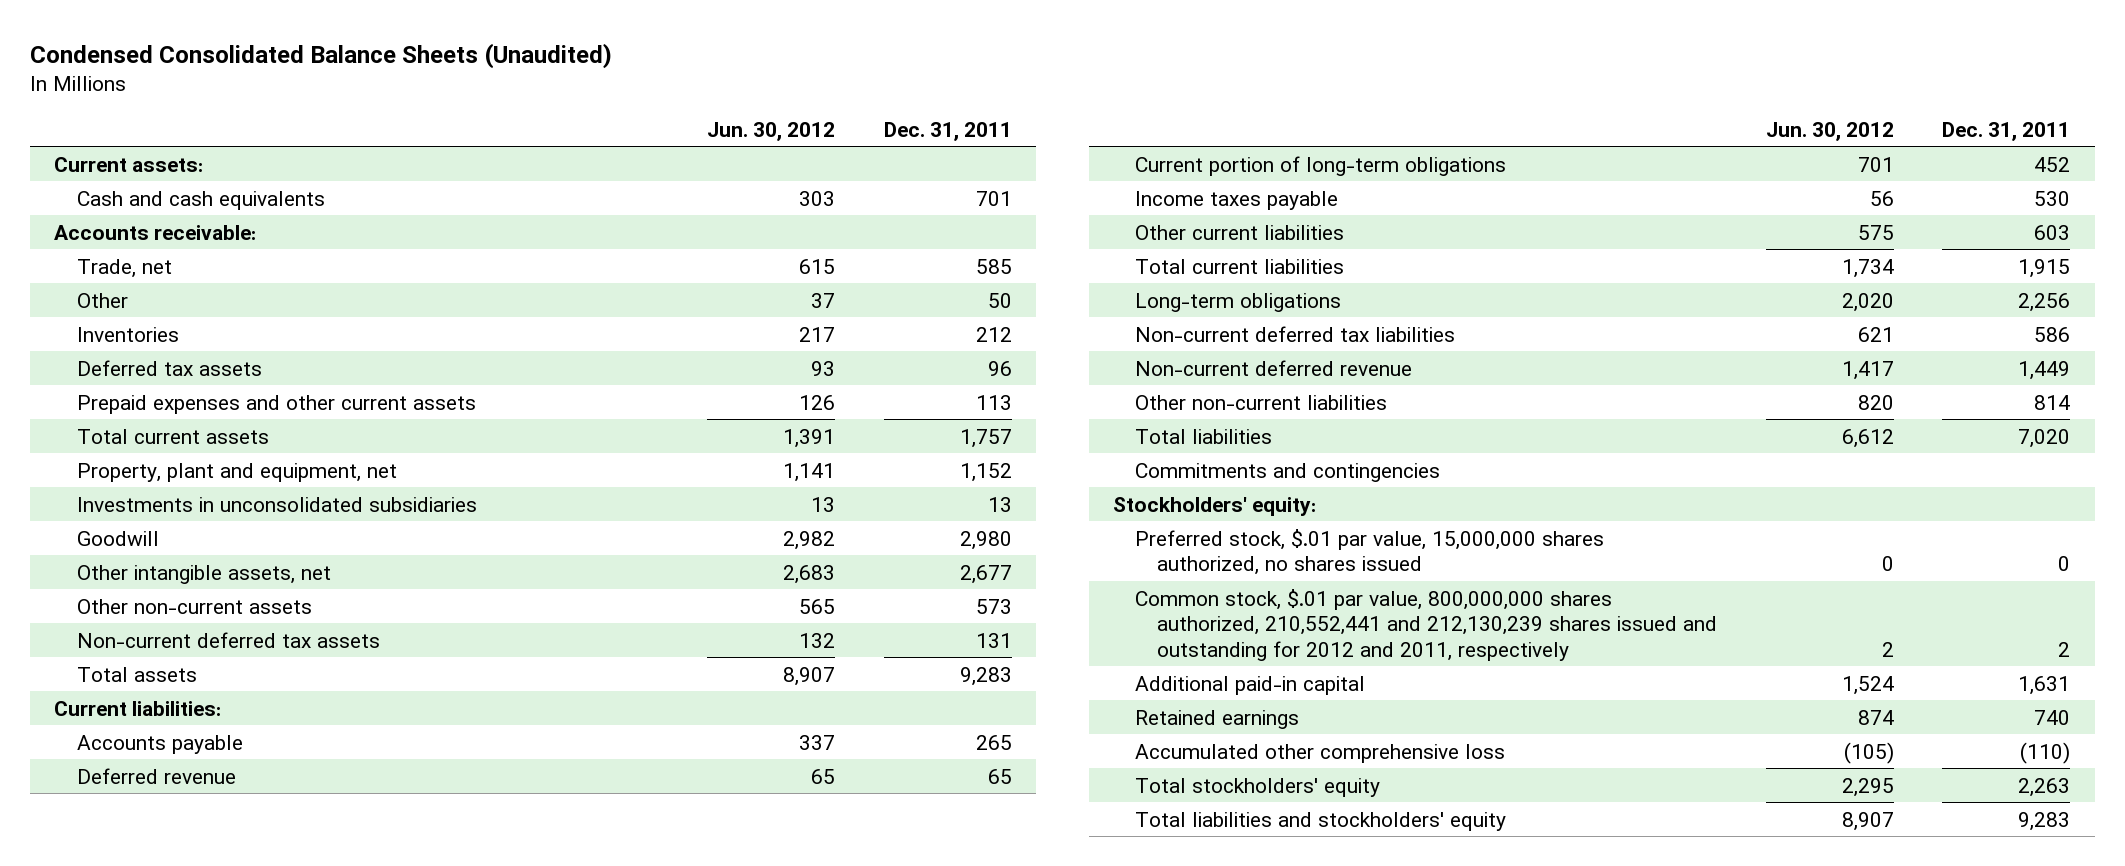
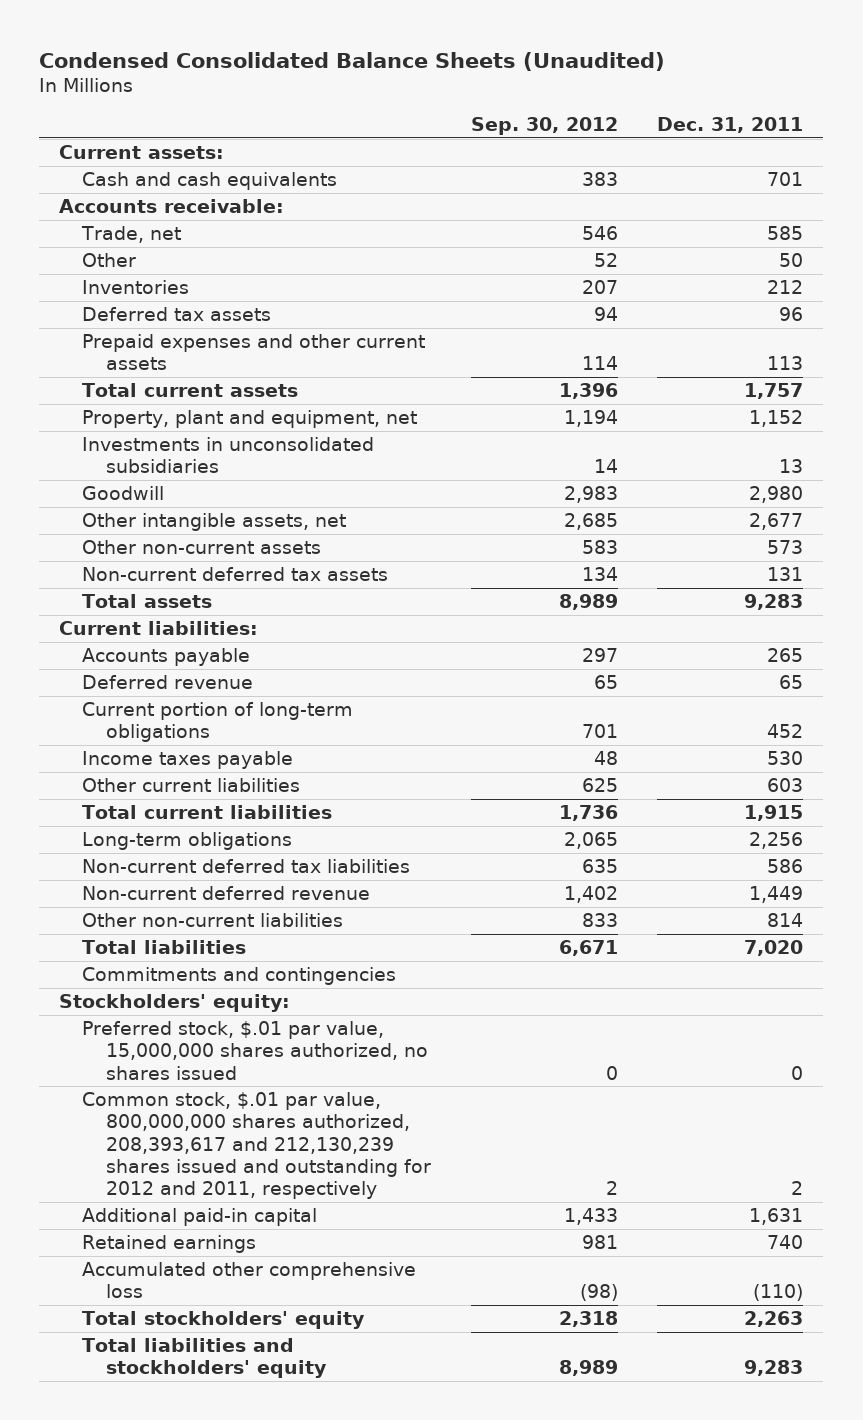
[707,121,836,141] Jun. 30, 2012 -> none
none -> [470,116,618,135] Sep. 30, 2012
[1135,588,1718,661] Common stock, $.01 par value, 800,000,000 shares authorized, 210,552,441 and 212,130,239 shares issued and outstanding for 2012 and 2011, respectively -> [82,1092,431,1200] Common stock, $.01 par value, 800,000,000 shares authorized, 208,393,617 and 212,130,239 shares issued and outstanding for 2012 and 2011, respectively

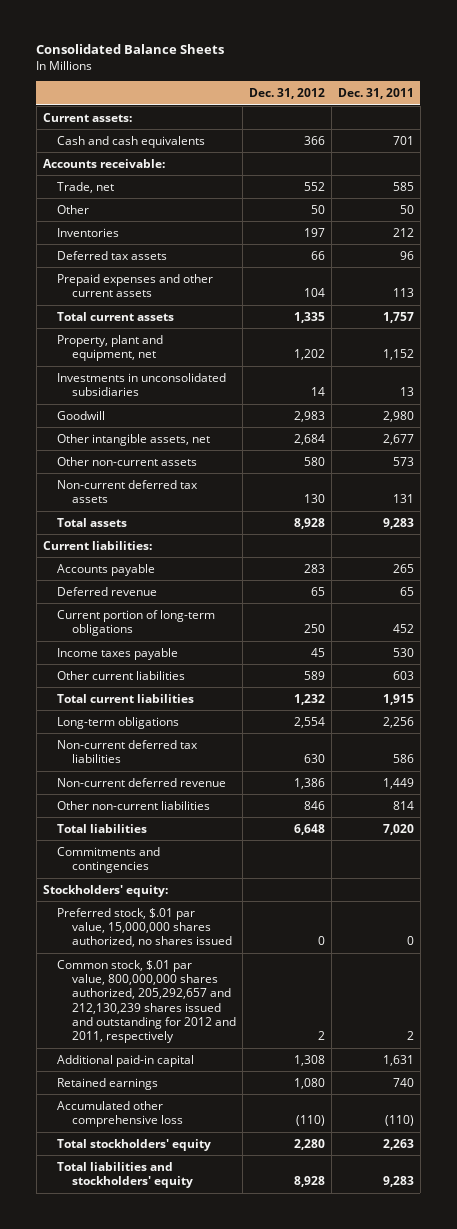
[39,51,666,71] Condensed Consolidated Balance Sheets (Unaudited) -> [36,44,225,55] Consolidated Balance Sheets
[470,116,618,135] Sep. 30, 2012 -> none
none -> [248,87,325,99] Dec. 31, 2012
[82,1092,431,1200] Common stock, $.01 par value, 800,000,000 shares authorized, 208,393,617 and 212,130,239 shares issued and outstanding for 2012 and 2011, respectively -> [57,959,236,1044] Common stock, $.01 par value, 800,000,000 shares authorized, 205,292,657 and 212,130,239 shares issued and outstanding for 2012 and 2011, respectively

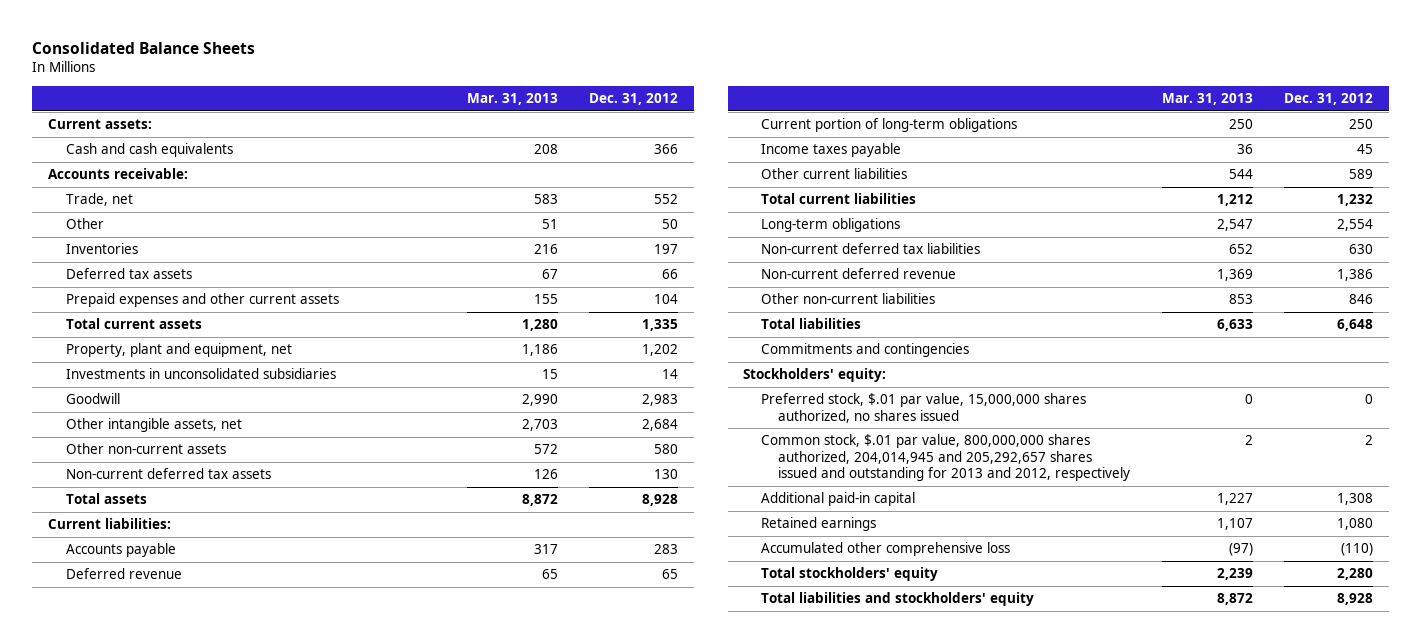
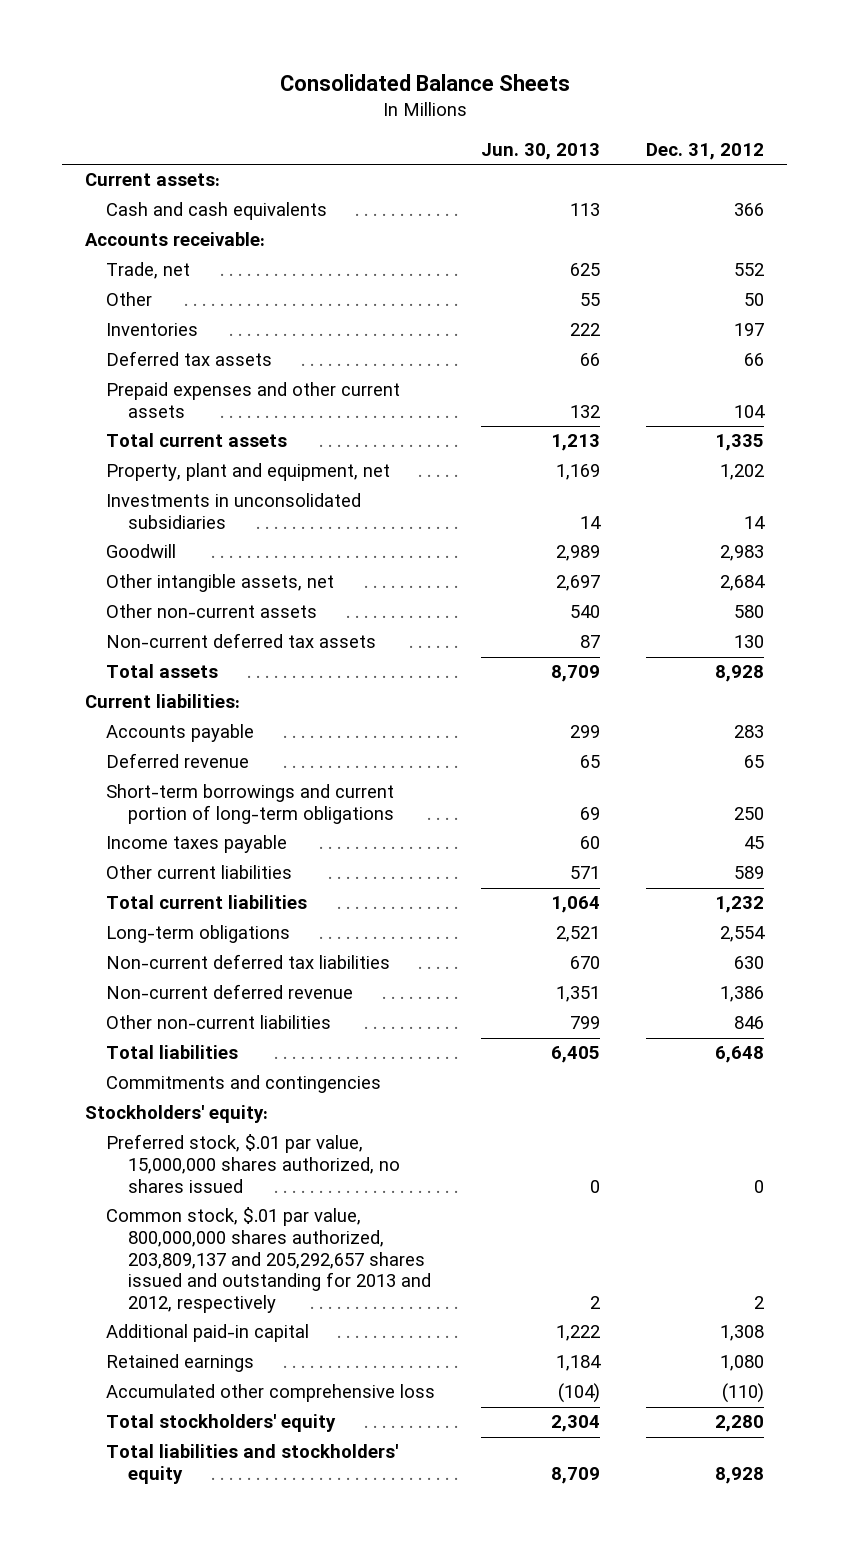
[466,93,558,106] Mar. 31, 2013 -> none
none -> [481,143,601,161] Jun. 30, 2013
[760,118,1017,133] Current portion of long-term obligations -> [106,784,395,825] Short-term borrowings and current portion of long-term obligations
[760,434,1131,481] Common stock, $.01 par value, 800,000,000 shares authorized, 204,014,945 and 205,292,657 shares issued and outstanding for 2013 and 2012, respectively -> [106,1207,431,1314] Common stock, $.01 par value, 800,000,000 shares authorized, 203,809,137 and 205,292,657 shares issued and outstanding for 2013 and 2012, respectively

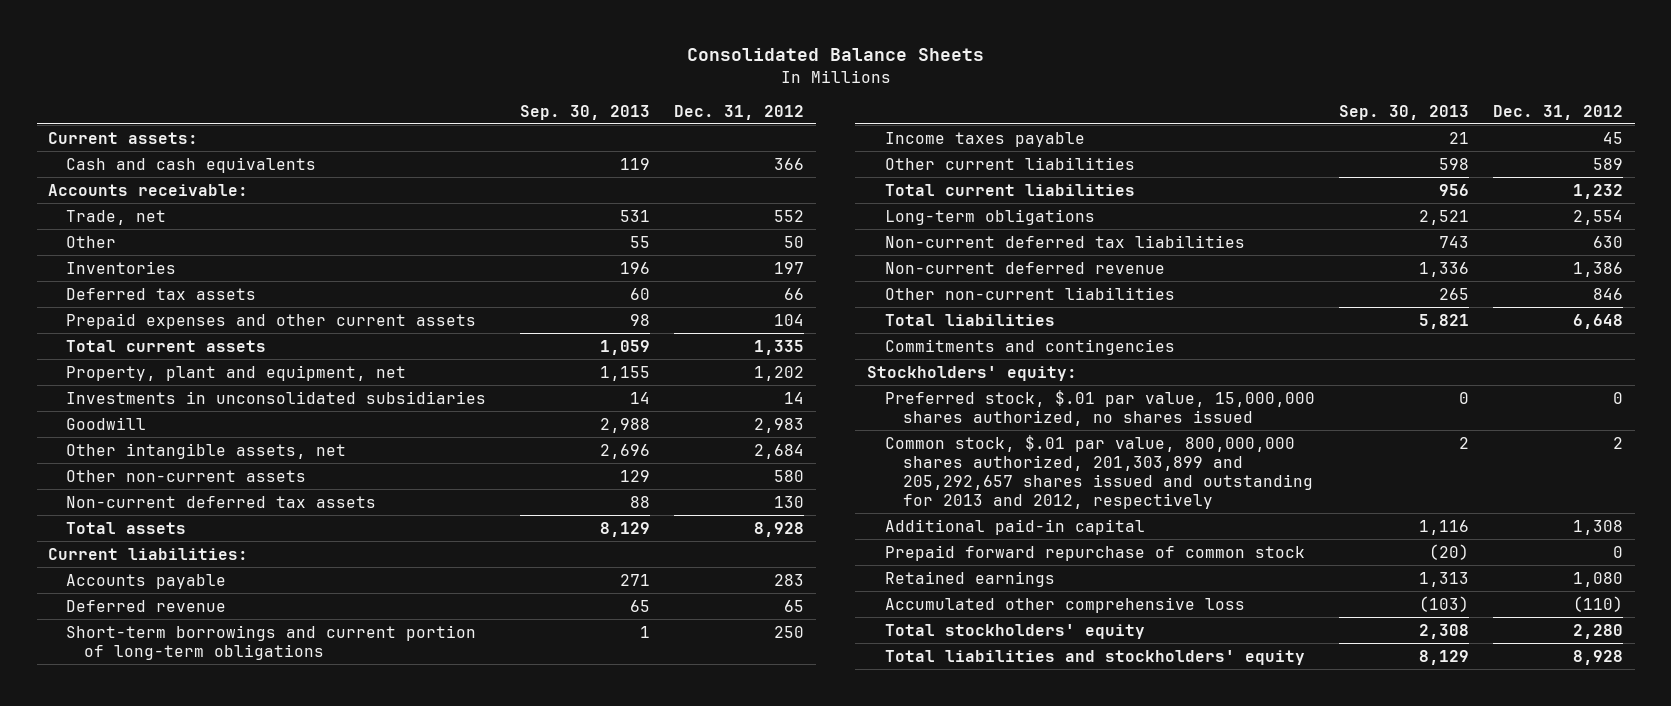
[481,143,601,161] Jun. 30, 2013 -> none
none -> [519,104,650,120] Sep. 30, 2013
[106,1207,431,1314] Common stock, $.01 par value, 800,000,000 shares authorized, 203,809,137 and 205,292,657 shares issued and outstanding for 2013 and 2012, respectively -> [884,434,1313,509] Common stock, $.01 par value, 800,000,000 shares authorized, 201,303,899 and 205,292,657 shares issued and outstanding for 2013 and 2012, respectively
none -> [884,544,1305,561] Prepaid forward repurchase of common stock

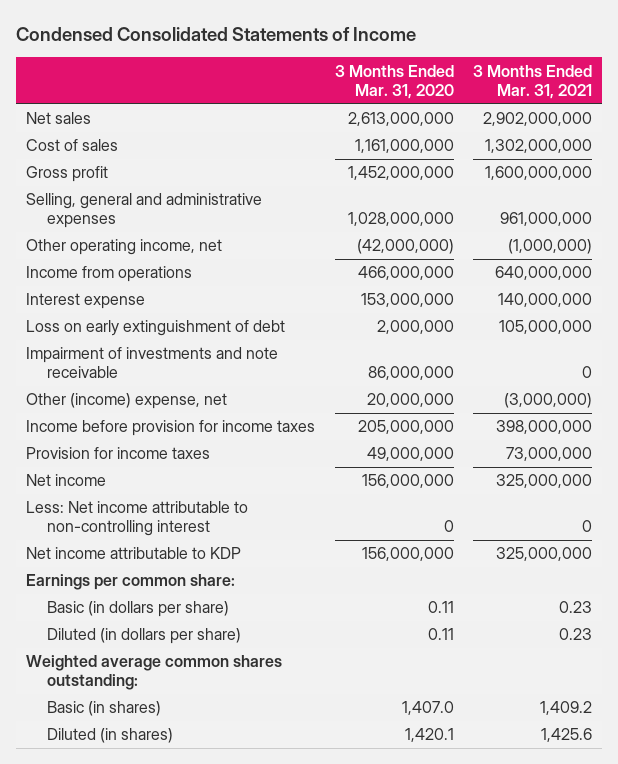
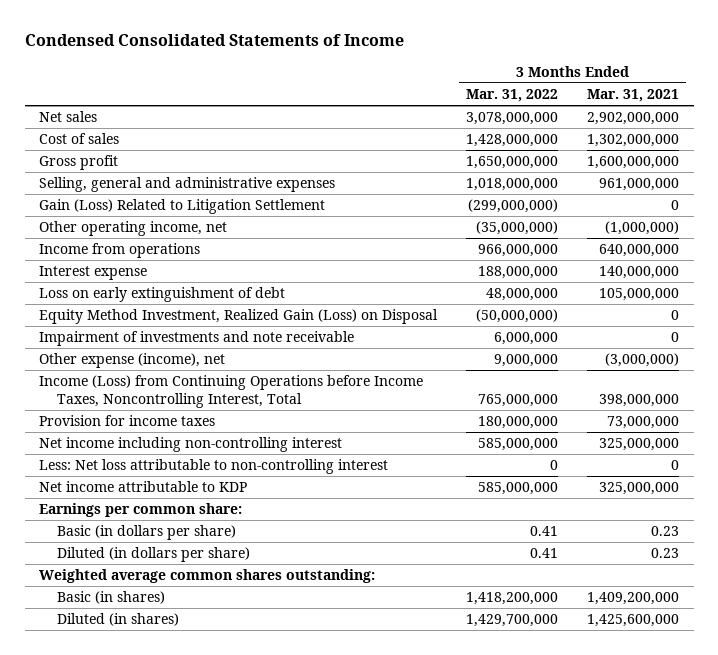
[334,64,454,99] 3 Months Ended Mar. 31, 2020 -> none
none -> [466,89,559,103] Mar. 31, 2022
none -> [39,199,326,215] Gain (Loss) Related to Litigation Settlement
none -> [39,309,439,325] Equity Method Investment, Realized Gain (Loss) on Disposal
[26,393,228,410] Other (income) expense, net -> [39,353,226,369] Other expense (income), net
[26,420,316,437] Income before provision for income taxes -> [39,375,424,408] Income (Loss) from Continuing Operations before Income Taxes, Noncontrolling Interest, Total
[26,474,107,487] Net income -> [39,437,343,453] Net income including non-controlling interest
[26,501,249,537] Less: Net income attributable to non-controlling interest -> [39,459,389,475] Less: Net loss attributable to non-controlling interest
[539,701,592,716] 1,409.2 -> [587,592,680,606] 1,409,200,000
[540,728,592,743] 1,425.6 -> [587,614,680,628] 1,425,600,000

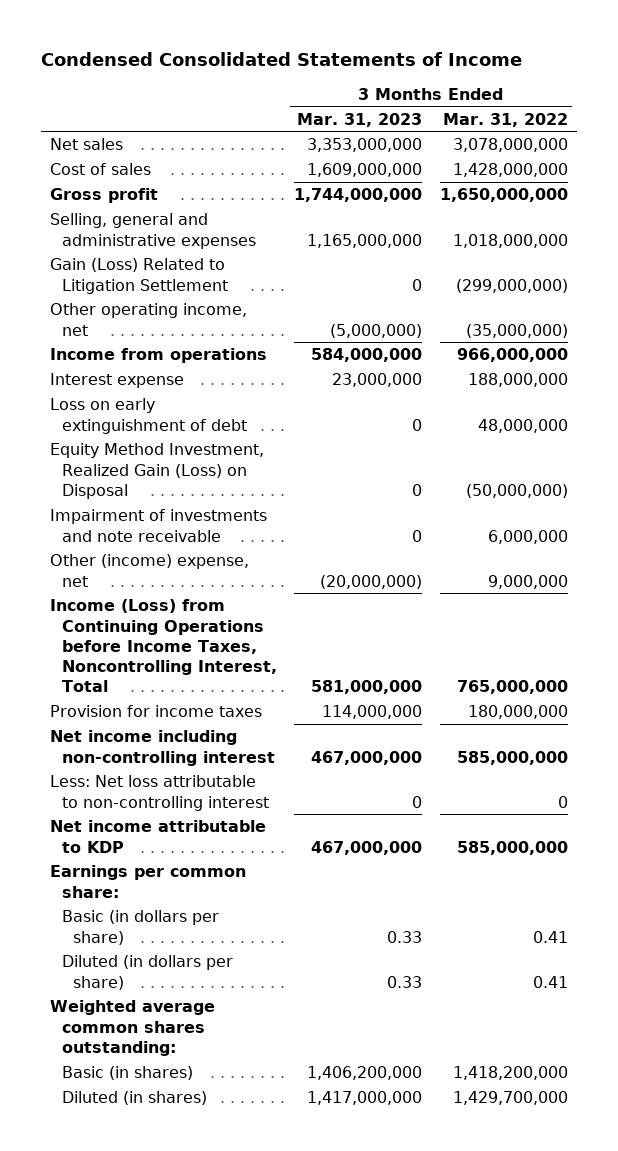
[587,89,680,103] Mar. 31, 2021 -> none
none -> [297,112,423,127] Mar. 31, 2023
[39,353,226,369] Other expense (income), net -> [50,554,250,587] Other (income) expense, net

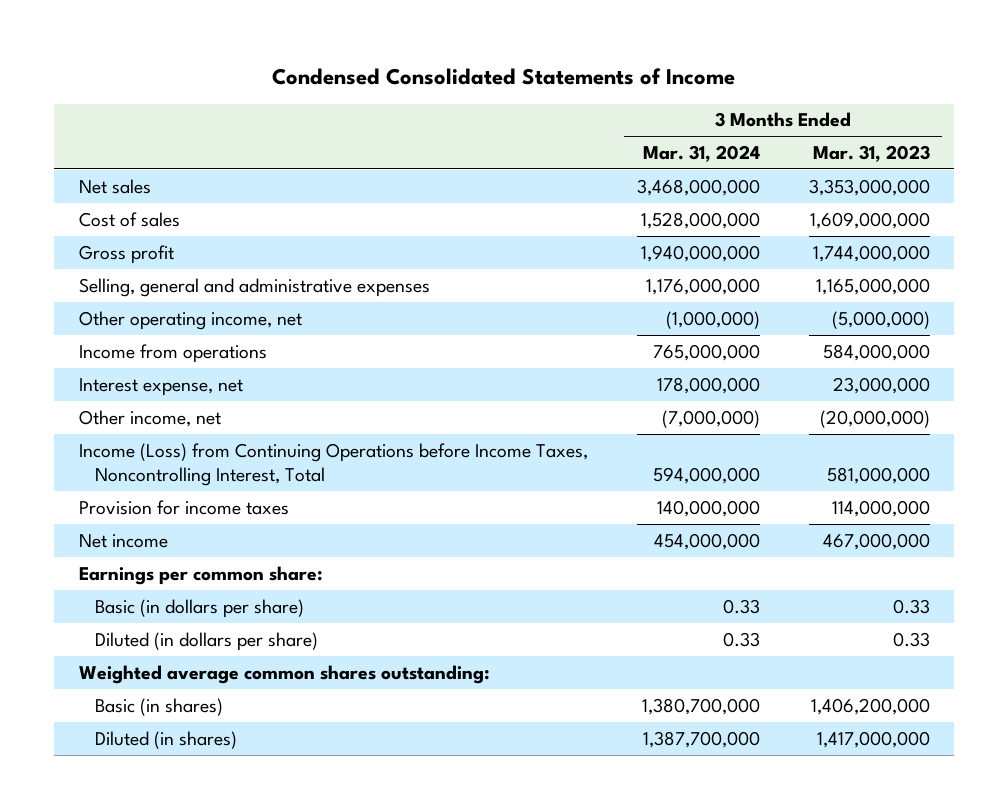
[442,112,568,127] Mar. 31, 2022 -> none
none -> [642,144,760,162] Mar. 31, 2024
[50,258,228,294] Gain (Loss) Related to Litigation Settlement -> none
[50,398,247,434] Loss on early extinguishment of debt -> none
[50,443,265,499] Equity Method Investment, Realized Gain (Loss) on Disposal -> none
[50,509,268,542] Impairment of investments and note receivable -> none
[50,373,185,389] Interest expense -> [78,377,243,396] Interest expense, net
[50,554,250,587] Other (income) expense, net -> [78,409,221,427] Other income, net
[50,730,275,766] Net income including non-controlling interest -> none
[50,775,269,811] Less: Net loss attributable to non-controlling interest -> none
[50,820,267,853] Net income attributable to KDP -> [78,533,168,548] Net income

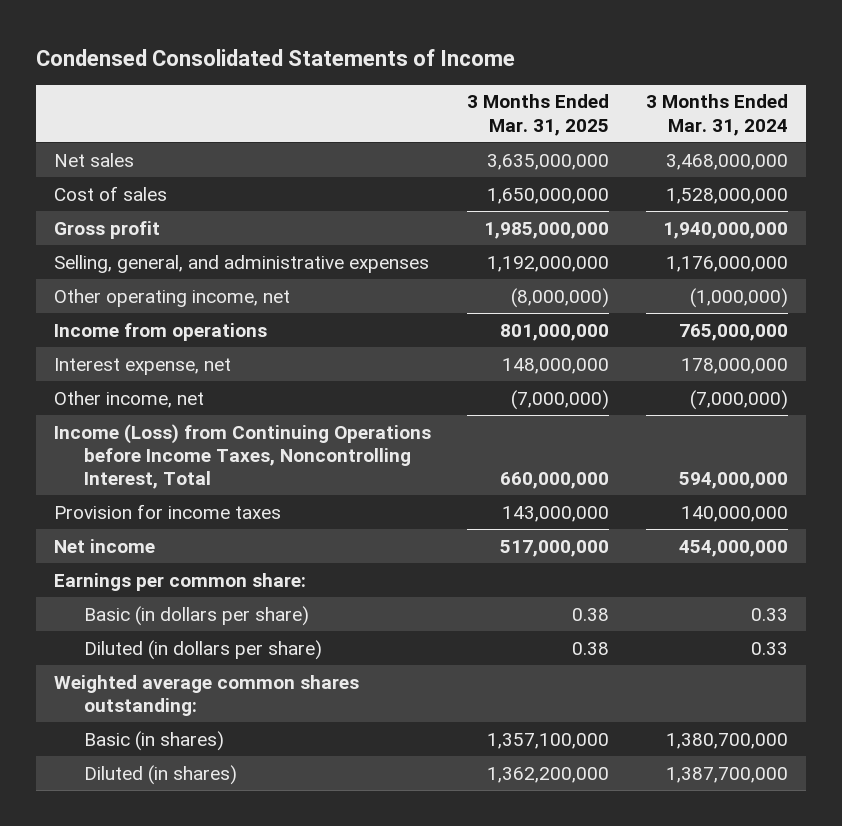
[812,144,930,162] Mar. 31, 2023 -> none
none -> [467,94,610,136] 3 Months Ended Mar. 31, 2025
[78,277,430,297] Selling, general and administrative expenses -> [53,254,429,273] Selling, general, and administrative expenses

